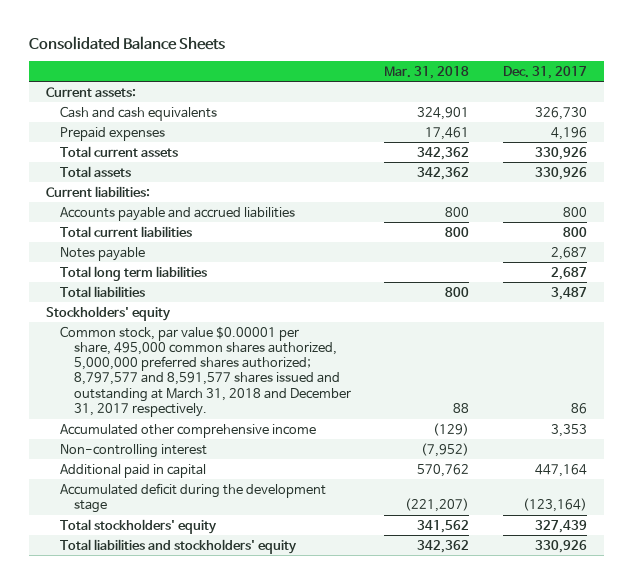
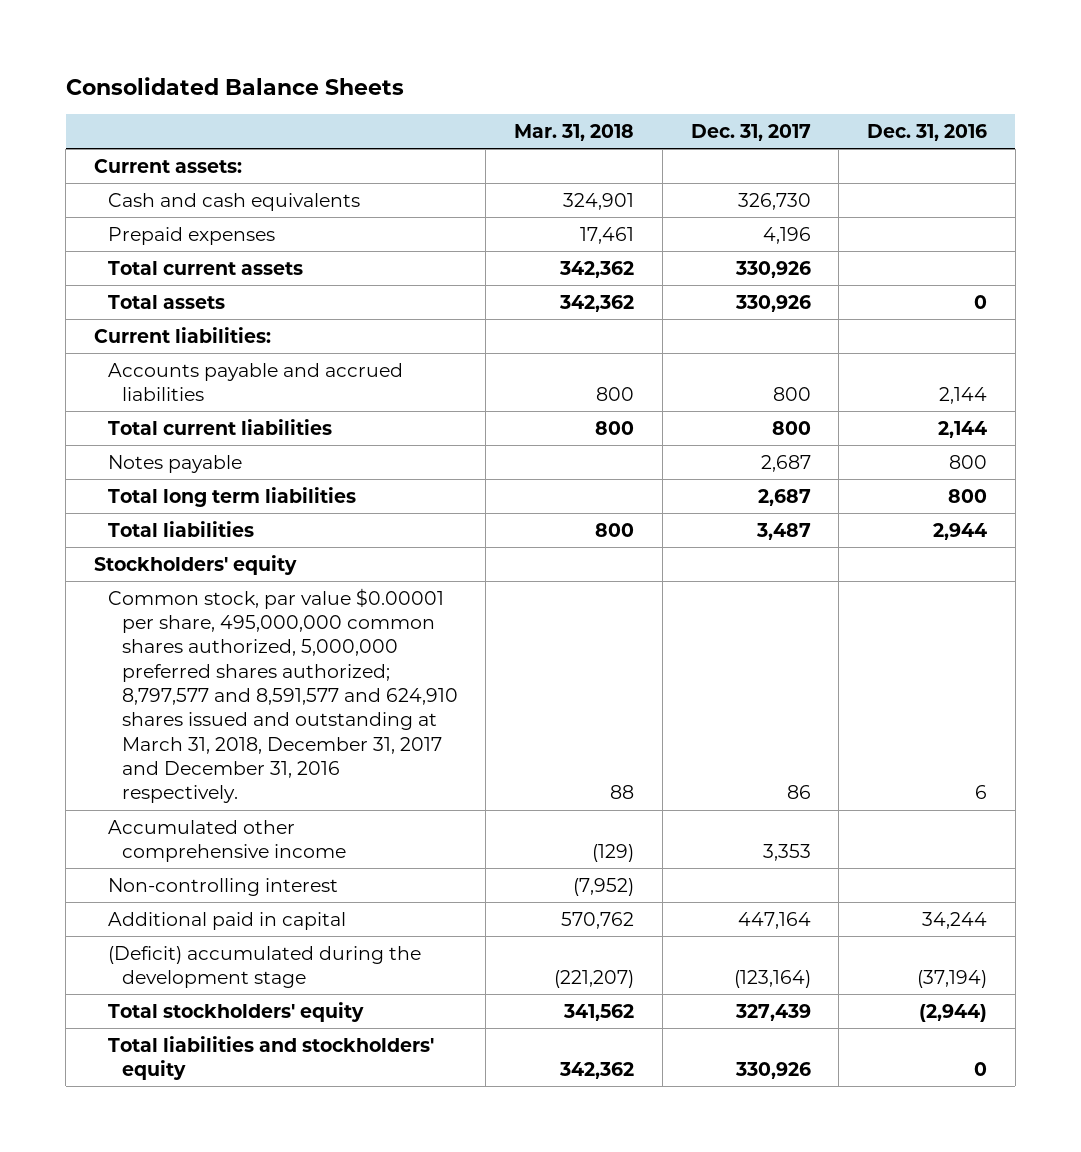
none -> [867,124,988,142] Dec. 31, 2016
[59,325,351,417] Common stock, par value $0.00001 per share, 495,000 common shares authorized, 5,000,000 preferred shares authorized; 8,797,577 and 8,591,577 shares issued and outstanding at March 31, 2018 and December 31, 2017 respectively. -> [107,587,458,804] Common stock, par value $0.00001 per share, 495,000,000 common shares authorized, 5,000,000 preferred shares authorized; 8,797,577 and 8,591,577 and 624,910 shares issued and outstanding at March 31, 2018, December 31, 2017 and December 31, 2016 respectively.
[59,482,326,513] Accumulated deficit during the development stage -> [107,945,421,988] (Deficit) accumulated during the development stage

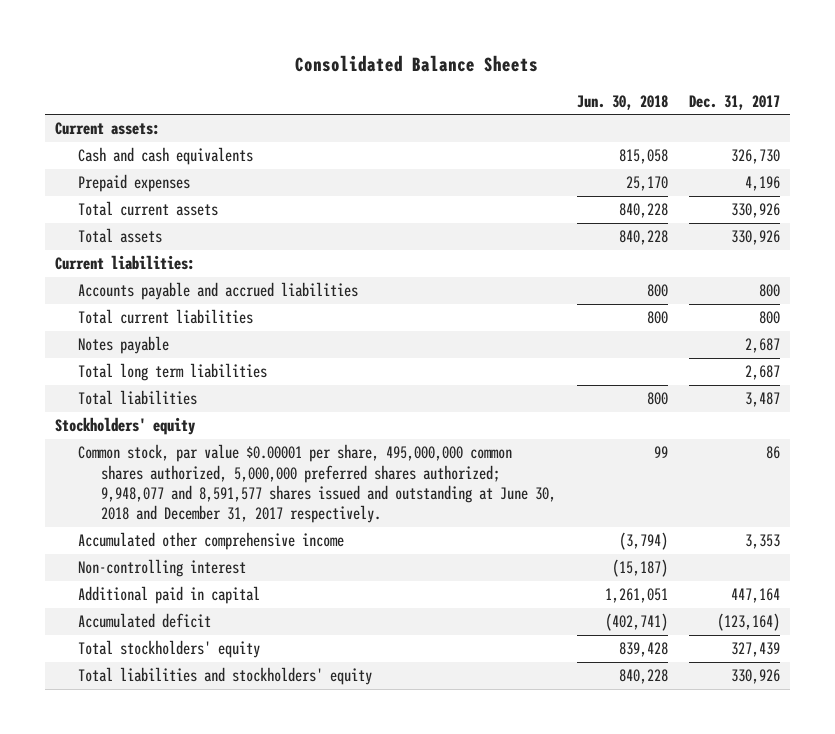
[514,124,635,142] Mar. 31, 2018 -> none
[867,124,988,142] Dec. 31, 2016 -> none
none -> [576,94,668,110] Jun. 30, 2018
[107,587,458,804] Common stock, par value $0.00001 per share, 495,000,000 common shares authorized, 5,000,000 preferred shares authorized; 8,797,577 and 8,591,577 and 624,910 shares issued and outstanding at March 31, 2018, December 31, 2017 and December 31, 2016 respectively. -> [77,444,556,524] Common stock, par value $0.00001 per share, 495,000,000 common shares authorized, 5,000,000 preferred shares authorized; 9,948,077 and 8,591,577 shares issued and outstanding at June 30, 2018 and December 31, 2017 respectively.
[107,945,421,988] (Deficit) accumulated during the development stage -> [77,613,211,629] Accumulated deficit

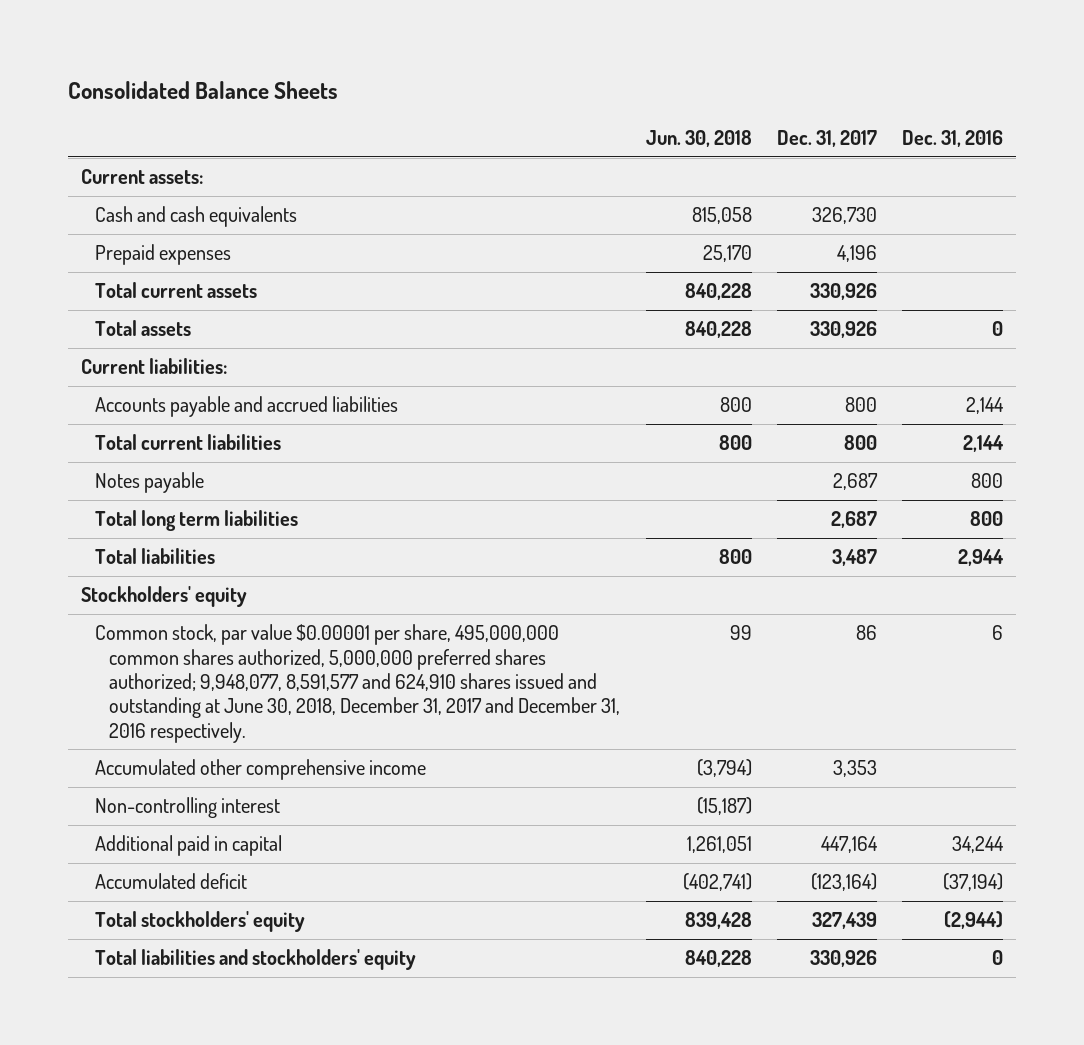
none -> [902,130,1004,148] Dec. 31, 2016
[77,444,556,524] Common stock, par value $0.00001 per share, 495,000,000 common shares authorized, 5,000,000 preferred shares authorized; 9,948,077 and 8,591,577 shares issued and outstanding at June 30, 2018 and December 31, 2017 respectively. -> [95,624,621,743] Common stock, par value $0.00001 per share, 495,000,000 common shares authorized, 5,000,000 preferred shares authorized; 9,948,077, 8,591,577 and 624,910 shares issued and outstanding at June 30, 2018, December 31, 2017 and December 31, 2016 respectively.

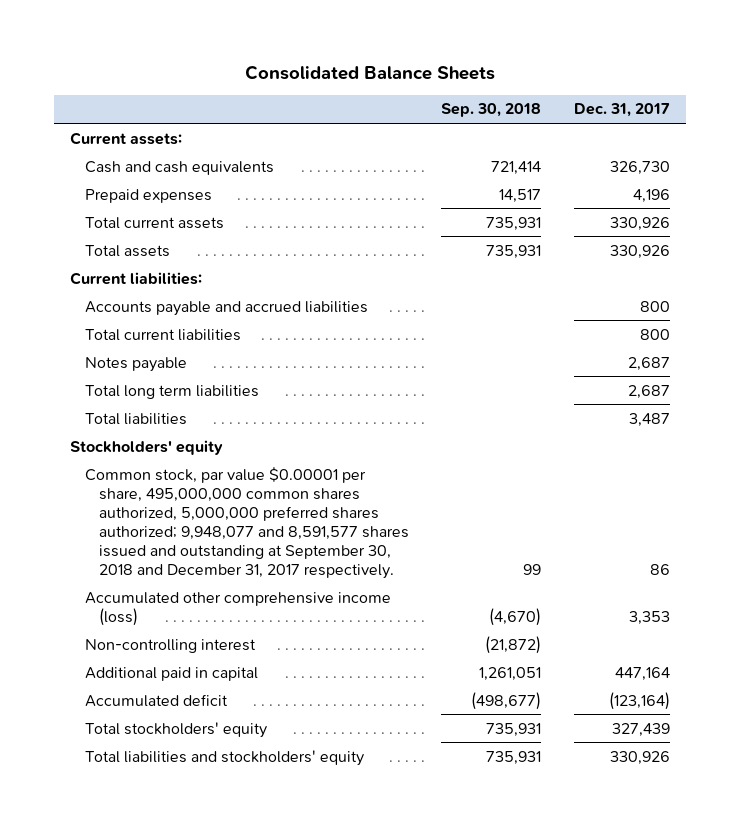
[645,130,752,148] Jun. 30, 2018 -> none
[902,130,1004,148] Dec. 31, 2016 -> none
none -> [441,103,542,118] Sep. 30, 2018
[95,624,621,743] Common stock, par value $0.00001 per share, 495,000,000 common shares authorized, 5,000,000 preferred shares authorized; 9,948,077, 8,591,577 and 624,910 shares issued and outstanding at June 30, 2018, December 31, 2017 and December 31, 2016 respectively. -> [84,466,410,579] Common stock, par value $0.00001 per share, 495,000,000 common shares authorized, 5,000,000 preferred shares authorized; 9,948,077 and 8,591,577 shares issued and outstanding at September 30, 2018 and December 31, 2017 respectively.
[95,759,427,781] Accumulated other comprehensive income -> [84,591,391,626] Accumulated other comprehensive income (loss)

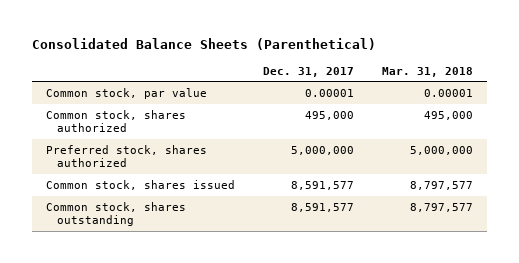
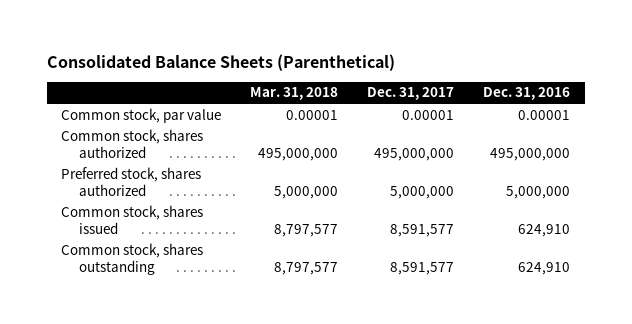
none -> [483,87,571,101] Dec. 31, 2016
[304,110,354,120] 495,000 -> [374,147,455,161] 495,000,000
[423,110,473,120] 495,000 -> [258,147,339,161] 495,000,000

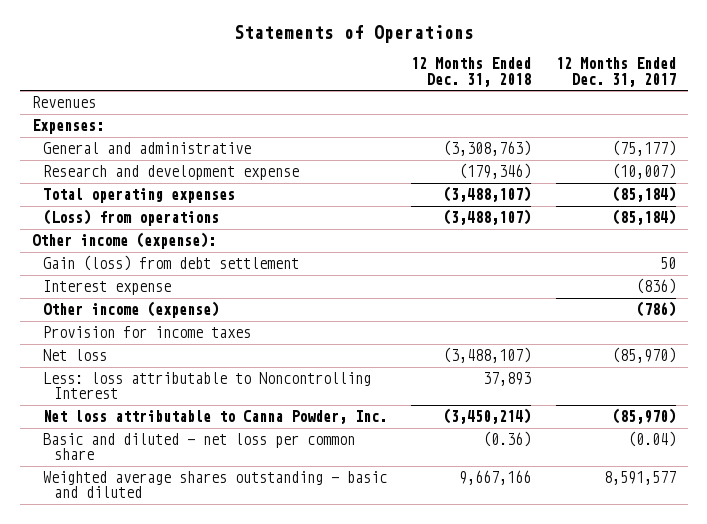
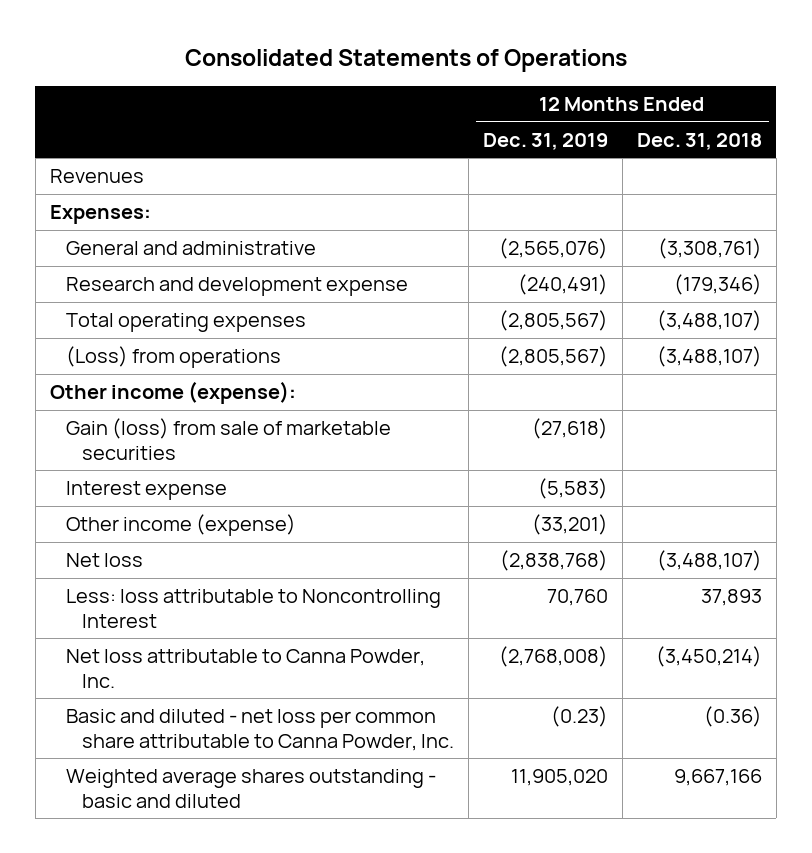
[233,25,474,44] Statements of Operations -> [184,49,627,73] Consolidated Statements of Operations
[555,57,676,87] 12 Months Ended Dec. 31, 2017 -> none
none -> [482,132,608,150] Dec. 31, 2019
[443,140,532,157] (3,308,763) -> [657,238,762,260] (3,308,761)
[42,255,299,272] Gain (loss) from debt settlement -> none
none -> [65,418,391,460] Gain (loss) from sale of marketable securities
[42,326,251,339] Provision for income taxes -> none
[42,433,355,461] Basic and diluted - net loss per common share -> [65,709,455,751] Basic and diluted - net loss per common share attributable to Canna Powder, Inc.

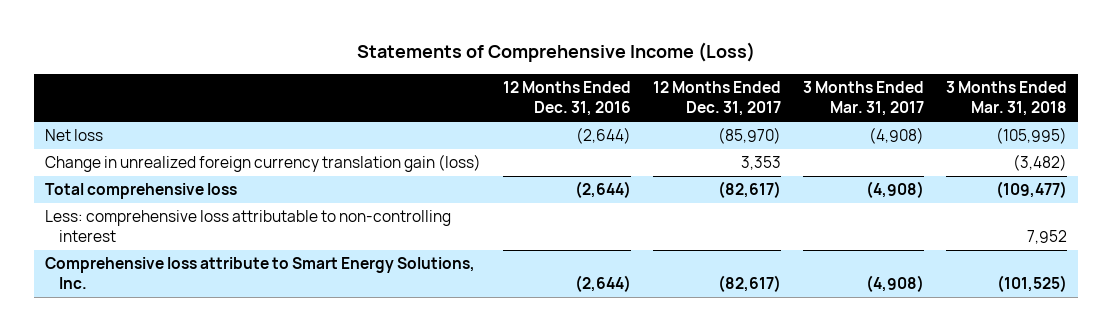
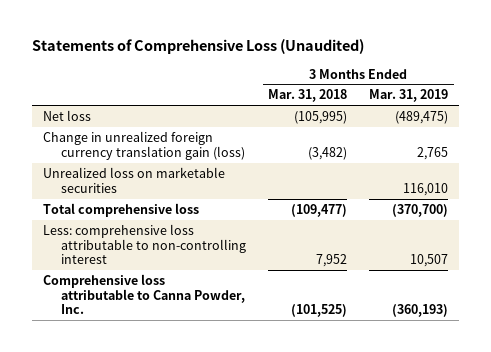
[356,42,755,63] Statements of Comprehensive Income (Loss) -> [31,39,364,55] Statements of Comprehensive Loss (Unaudited)
[502,81,631,117] 12 Months Ended Dec. 31, 2016 -> none
[652,81,781,117] 12 Months Ended Dec. 31, 2017 -> none
[802,81,924,117] 3 Months Ended Mar. 31, 2017 -> none
none -> [369,89,449,103] Mar. 31, 2019
none -> [42,167,225,193] Unrealized loss on marketable securities
[44,257,475,290] Comprehensive loss attribute to Smart Energy Solutions, Inc. -> [42,274,245,315] Comprehensive loss attributable to Canna Powder, Inc.

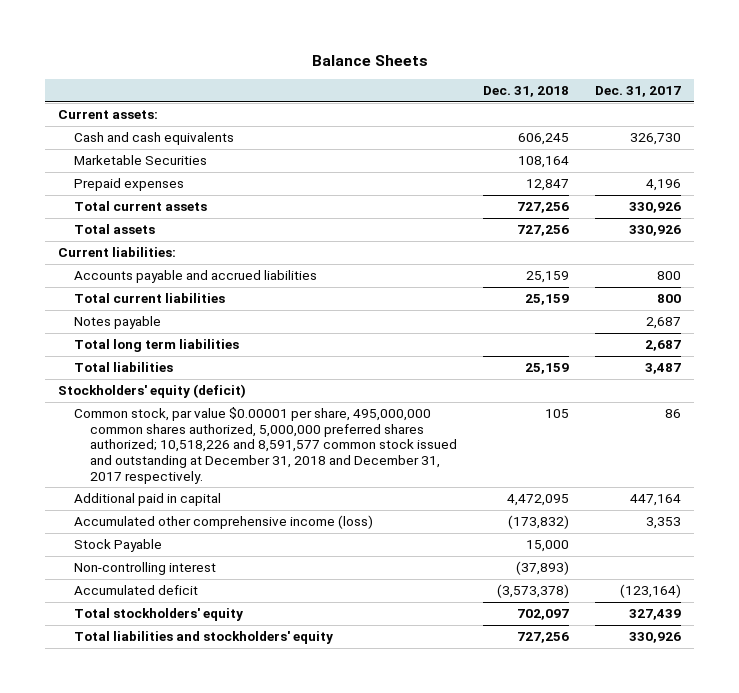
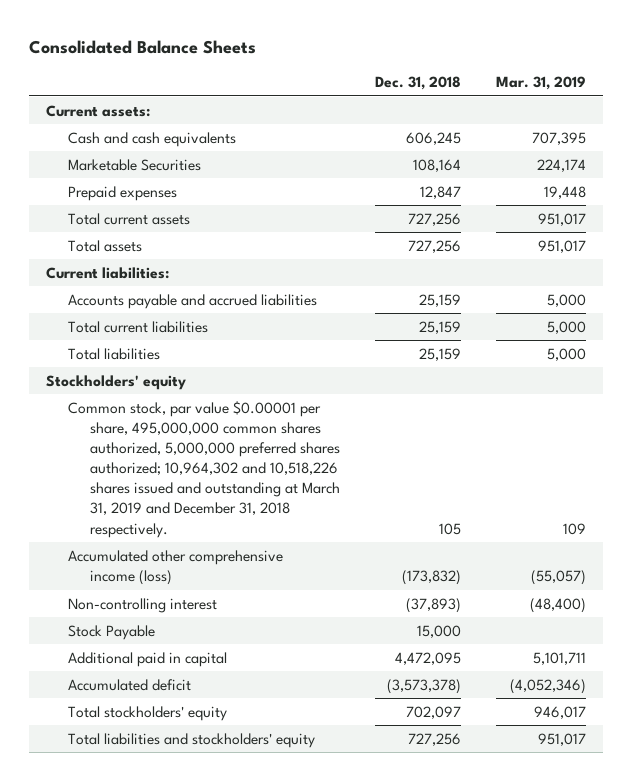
[311,54,428,66] Balance Sheets -> [28,39,256,54] Consolidated Balance Sheets
[595,86,682,98] Dec. 31, 2017 -> none
none -> [495,76,586,91] Mar. 31, 2019
[74,316,162,330] Notes payable -> none
[74,339,240,353] Total long term liabilities -> none
[58,384,247,399] Stockholders' equity (deficit) -> [46,374,187,390] Stockholders' equity
[74,407,458,484] Common stock, par value $0.00001 per share, 495,000,000 common shares authorized, 5,000,000 preferred shares authorized; 10,518,226 and 8,591,577 common stock issued and outstanding at December 31, 2018 and December 31, 2017 respectively. -> [67,400,340,538] Common stock, par value $0.00001 per share, 495,000,000 common shares authorized, 5,000,000 preferred shares authorized; 10,964,302 and 10,518,226 shares issued and outstanding at March 31, 2019 and December 31, 2018 respectively.
[74,539,163,553] Stock Payable -> [67,624,155,640] Stock Payable
[74,493,222,507] Additional paid in capital -> [67,651,227,667] Additional paid in capital

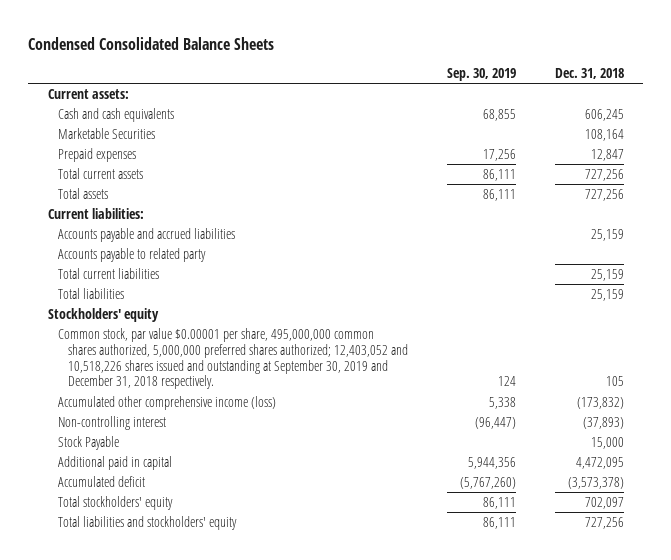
[28,39,256,54] Consolidated Balance Sheets -> [28,36,275,50] Condensed Consolidated Balance Sheets
[495,76,586,91] Mar. 31, 2019 -> none
none -> [447,68,517,82] Sep. 30, 2019
none -> [58,247,207,262] Accounts payable to related party
[67,400,340,538] Common stock, par value $0.00001 per share, 495,000,000 common shares authorized, 5,000,000 preferred shares authorized; 10,964,302 and 10,518,226 shares issued and outstanding at March 31, 2019 and December 31, 2018 respectively. -> [58,327,409,390] Common stock, par value $0.00001 per share, 495,000,000 common shares authorized, 5,000,000 preferred shares authorized; 12,403,052 and 10,518,226 shares issued and outstanding at September 30, 2019 and December 31, 2018 respectively.

